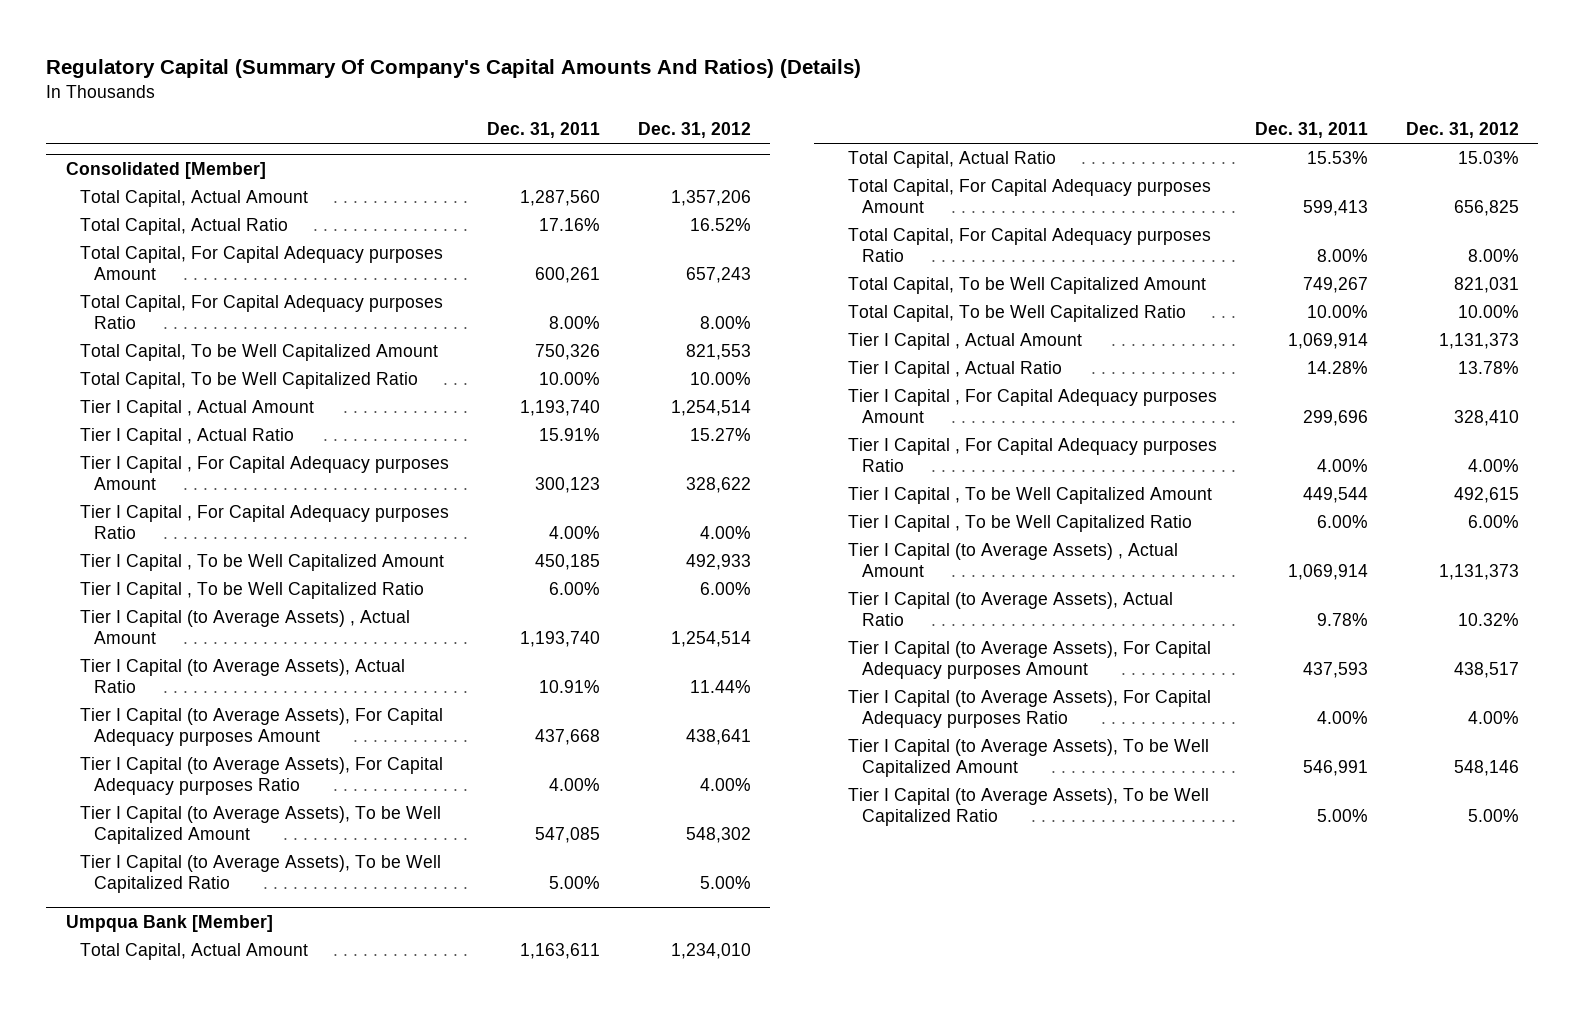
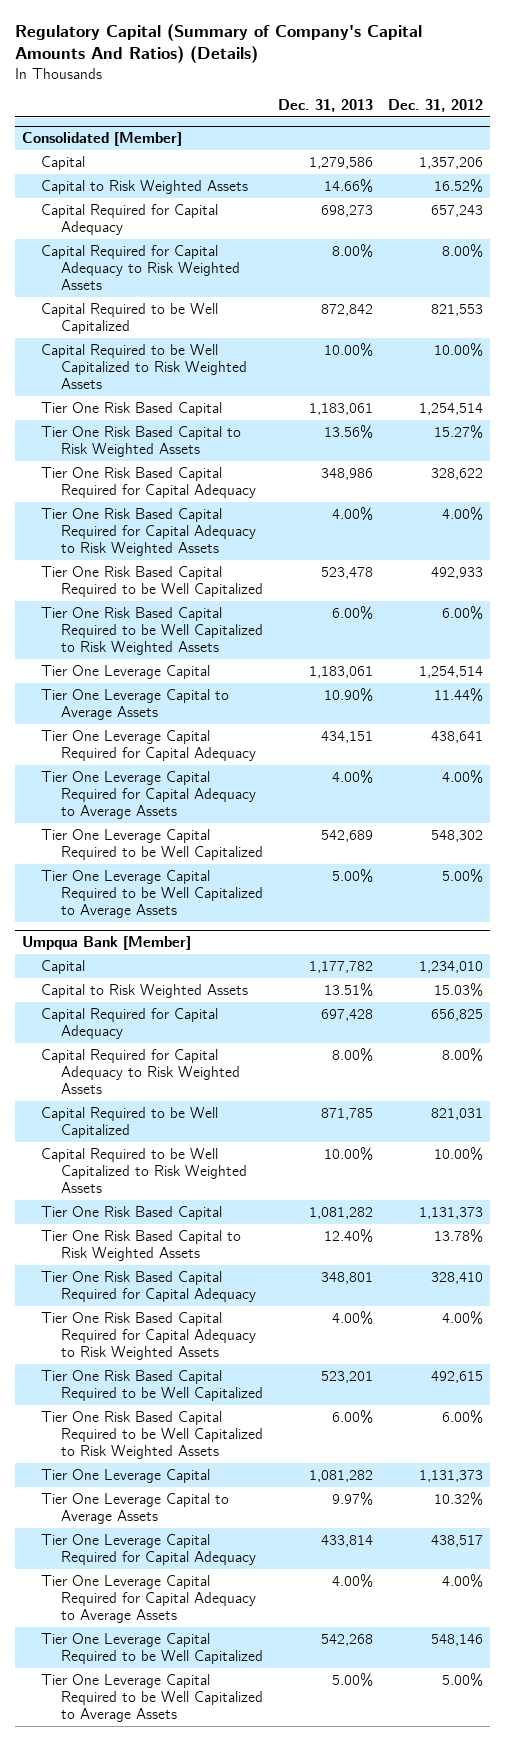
[46,58,862,78] Regulatory Capital (Summary Of Company's Capital Amounts And Ratios) (Details) -> [14,23,422,64] Regulatory Capital (Summary of Company's Capital Amounts And Ratios) (Details)
[487,122,601,139] Dec. 31, 2011 -> none
none -> [277,98,373,112] Dec. 31, 2013
[79,190,308,208] Total Capital, Actual Amount -> [41,155,86,170] Capital
[79,218,288,236] Total Capital, Actual Ratio -> [41,179,249,194] Capital to Risk Weighted Assets
[79,246,443,281] Total Capital, For Capital Adequacy purposes Amount -> [41,203,219,235] Capital Required for Capital Adequacy
[79,295,443,330] Total Capital, For Capital Adequacy purposes Ratio -> [41,244,240,290] Capital Required for Capital Adequacy to Risk Weighted Assets
[79,344,438,362] Total Capital, To be Well Capitalized Amount -> [41,302,219,334] Capital Required to be Well Capitalized
[79,372,418,390] Total Capital, To be Well Capitalized Ratio -> [41,343,247,389] Capital Required to be Well Capitalized to Risk Weighted Assets
[79,400,314,418] Tier I Capital , Actual Amount -> [41,401,223,416] Tier One Risk Based Capital
[79,428,294,446] Tier I Capital , Actual Ratio -> [41,425,242,457] Tier One Risk Based Capital to Risk Weighted Assets
[79,456,449,491] Tier I Capital , For Capital Adequacy purposes Amount -> [41,466,256,498] Tier One Risk Based Capital Required for Capital Adequacy
[79,505,449,540] Tier I Capital , For Capital Adequacy purposes Ratio -> [41,507,256,556] Tier One Risk Based Capital Required for Capital Adequacy to Risk Weighted Assets
[79,554,444,572] Tier I Capital , To be Well Capitalized Amount -> [41,565,263,597] Tier One Risk Based Capital Required to be Well Capitalized
[79,582,424,600] Tier I Capital , To be Well Capitalized Ratio -> [41,606,263,655] Tier One Risk Based Capital Required to be Well Capitalized to Risk Weighted Assets
[79,610,410,645] Tier I Capital (to Average Assets) , Actual Amount -> [41,664,211,679] Tier One Leverage Capital
[79,659,405,694] Tier I Capital (to Average Assets), Actual Ratio -> [41,688,230,720] Tier One Leverage Capital to Average Assets
[79,708,443,747] Tier I Capital (to Average Assets), For Capital Adequacy purposes Amount -> [41,729,256,761] Tier One Leverage Capital Required for Capital Adequacy
[79,757,443,796] Tier I Capital (to Average Assets), For Capital Adequacy purposes Ratio -> [41,770,256,819] Tier One Leverage Capital Required for Capital Adequacy to Average Assets
[79,806,441,845] Tier I Capital (to Average Assets), To be Well Capitalized Amount -> [41,828,263,860] Tier One Leverage Capital Required to be Well Capitalized
[79,855,441,894] Tier I Capital (to Average Assets), To be Well Capitalized Ratio -> [41,869,263,918] Tier One Leverage Capital Required to be Well Capitalized to Average Assets
[79,943,308,961] Total Capital, Actual Amount -> [41,959,86,974] Capital
[847,151,1056,169] Total Capital, Actual Ratio -> [41,983,249,998] Capital to Risk Weighted Assets
[847,179,1211,214] Total Capital, For Capital Adequacy purposes Amount -> [41,1007,219,1039] Capital Required for Capital Adequacy
[847,228,1211,263] Total Capital, For Capital Adequacy purposes Ratio -> [41,1048,240,1094] Capital Required for Capital Adequacy to Risk Weighted Assets
[847,277,1206,295] Total Capital, To be Well Capitalized Amount -> [41,1106,219,1138] Capital Required to be Well Capitalized
[847,305,1186,323] Total Capital, To be Well Capitalized Ratio -> [41,1147,247,1193] Capital Required to be Well Capitalized to Risk Weighted Assets
[847,333,1082,351] Tier I Capital , Actual Amount -> [41,1205,223,1220] Tier One Risk Based Capital
[847,361,1062,379] Tier I Capital , Actual Ratio -> [41,1229,242,1261] Tier One Risk Based Capital to Risk Weighted Assets
[847,389,1217,424] Tier I Capital , For Capital Adequacy purposes Amount -> [41,1270,256,1302] Tier One Risk Based Capital Required for Capital Adequacy
[847,438,1217,473] Tier I Capital , For Capital Adequacy purposes Ratio -> [41,1311,256,1360] Tier One Risk Based Capital Required for Capital Adequacy to Risk Weighted Assets
[847,487,1212,505] Tier I Capital , To be Well Capitalized Amount -> [41,1369,263,1401] Tier One Risk Based Capital Required to be Well Capitalized
[847,515,1192,533] Tier I Capital , To be Well Capitalized Ratio -> [41,1410,263,1459] Tier One Risk Based Capital Required to be Well Capitalized to Risk Weighted Assets
[847,543,1178,578] Tier I Capital (to Average Assets) , Actual Amount -> [41,1468,211,1483] Tier One Leverage Capital
[847,592,1173,627] Tier I Capital (to Average Assets), Actual Ratio -> [41,1492,230,1524] Tier One Leverage Capital to Average Assets
[847,641,1211,680] Tier I Capital (to Average Assets), For Capital Adequacy purposes Amount -> [41,1533,256,1565] Tier One Leverage Capital Required for Capital Adequacy
[847,690,1211,729] Tier I Capital (to Average Assets), For Capital Adequacy purposes Ratio -> [41,1574,256,1623] Tier One Leverage Capital Required for Capital Adequacy to Average Assets
[847,739,1209,778] Tier I Capital (to Average Assets), To be Well Capitalized Amount -> [41,1632,263,1664] Tier One Leverage Capital Required to be Well Capitalized
[847,788,1209,827] Tier I Capital (to Average Assets), To be Well Capitalized Ratio -> [41,1673,263,1722] Tier One Leverage Capital Required to be Well Capitalized to Average Assets

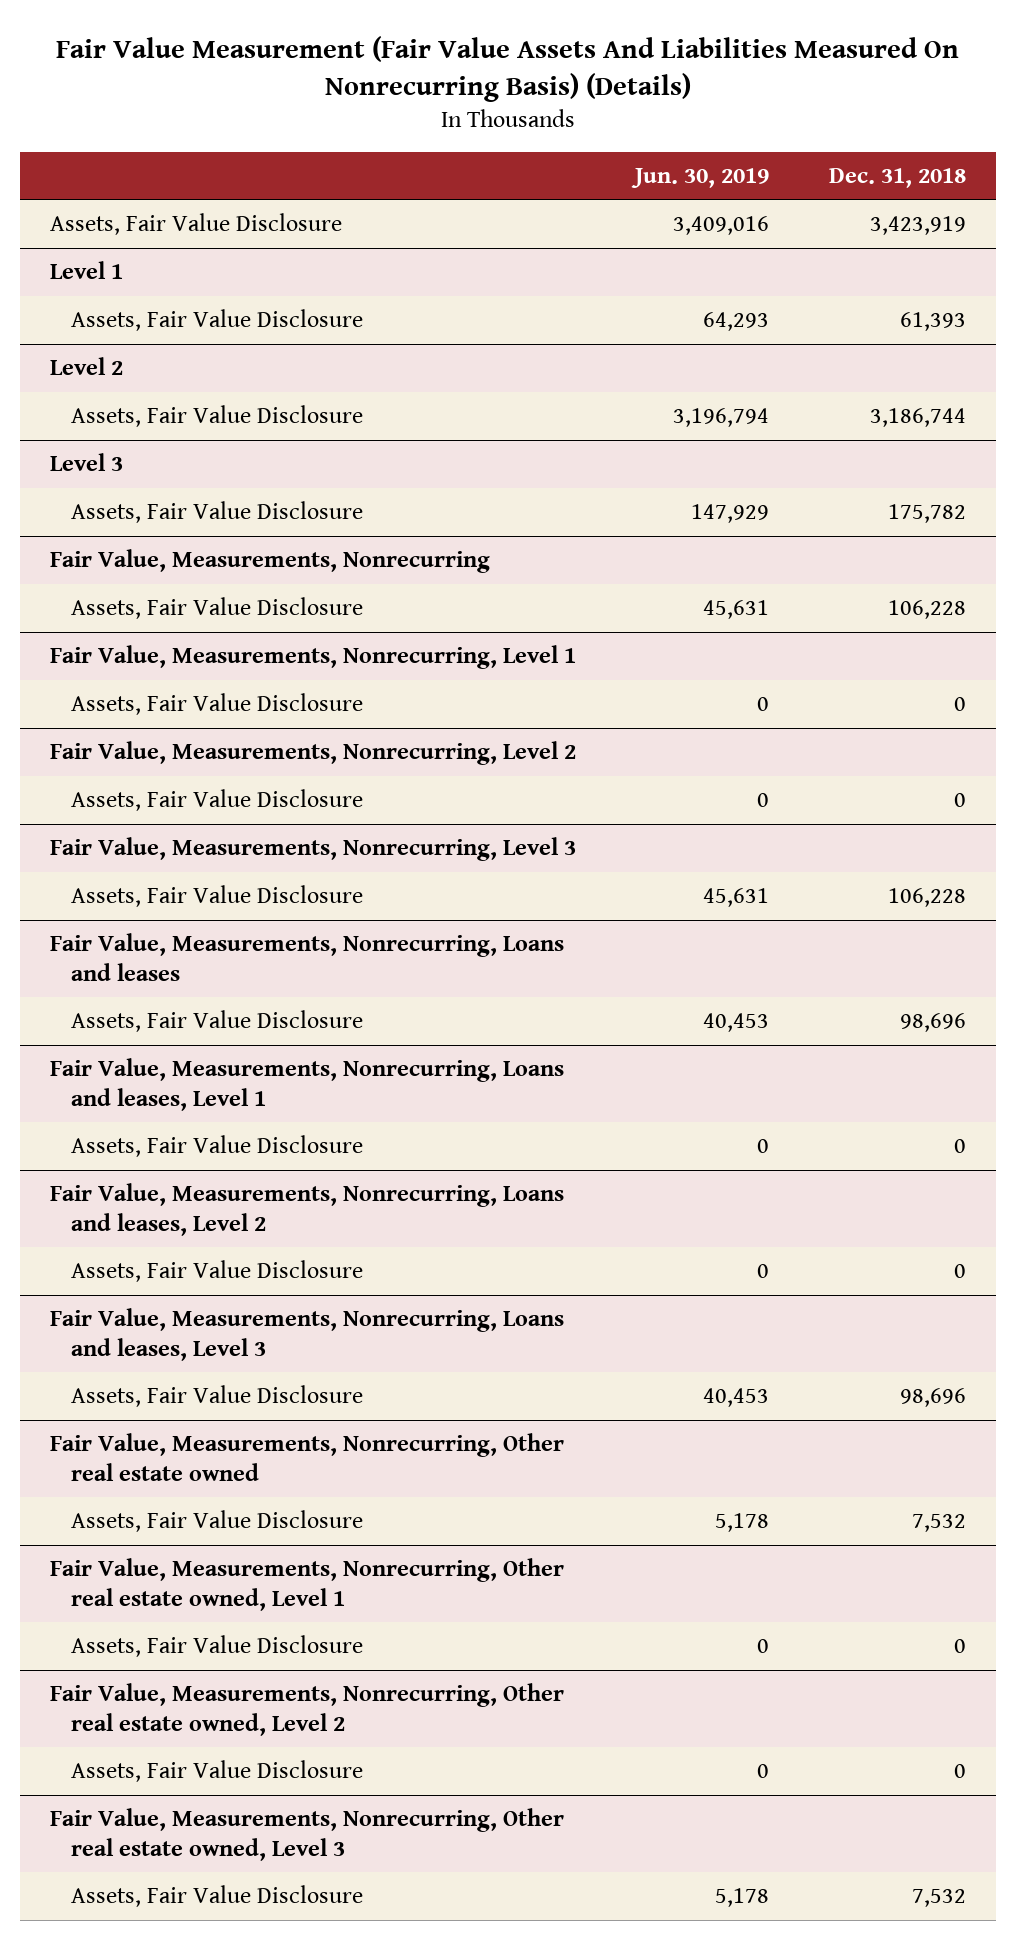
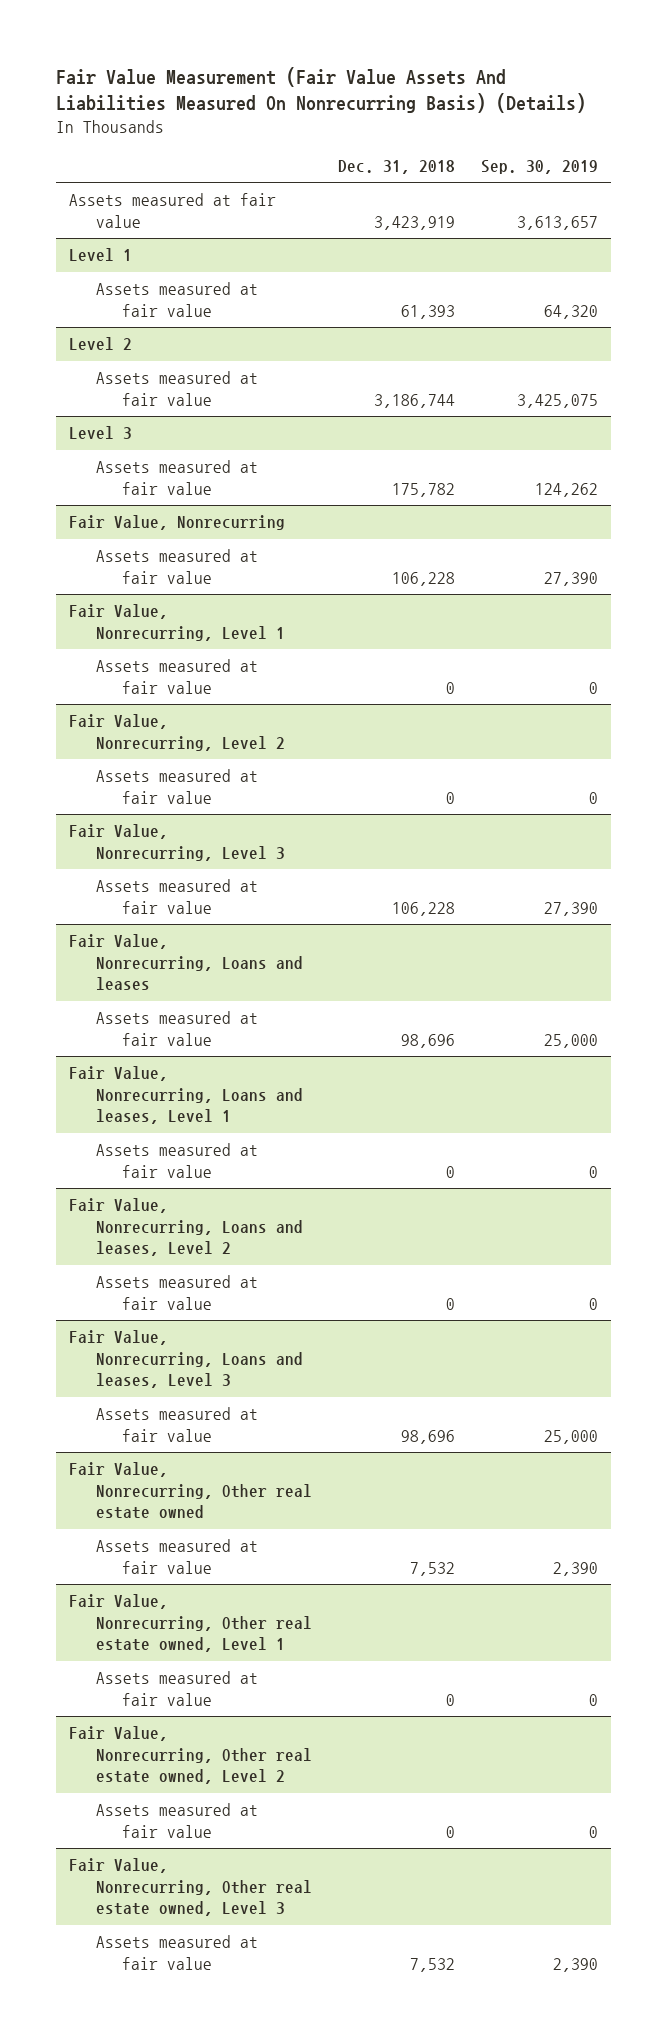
[631,167,770,188] Jun. 30, 2019 -> none
none -> [481,159,599,174] Sep. 30, 2019
[50,213,343,236] Assets, Fair Value Disclosure -> [69,193,277,228] Assets measured at fair value
[71,309,364,332] Assets, Fair Value Disclosure -> [95,282,258,317] Assets measured at fair value
[71,405,364,428] Assets, Fair Value Disclosure -> [95,371,258,406] Assets measured at fair value
[71,501,364,524] Assets, Fair Value Disclosure -> [95,460,258,495] Assets measured at fair value
[50,549,491,574] Fair Value, Measurements, Nonrecurring -> [69,515,286,531] Fair Value, Nonrecurring
[71,597,364,620] Assets, Fair Value Disclosure -> [95,549,258,584] Assets measured at fair value
[50,645,577,670] Fair Value, Measurements, Nonrecurring, Level 1 -> [69,604,285,641] Fair Value, Nonrecurring, Level 1
[71,693,364,716] Assets, Fair Value Disclosure -> [95,659,258,694] Assets measured at fair value
[50,741,577,766] Fair Value, Measurements, Nonrecurring, Level 2 -> [69,714,285,751] Fair Value, Nonrecurring, Level 2
[71,789,364,812] Assets, Fair Value Disclosure -> [95,769,258,804] Assets measured at fair value
[50,837,577,862] Fair Value, Measurements, Nonrecurring, Level 3 -> [69,824,285,861] Fair Value, Nonrecurring, Level 3
[71,885,364,908] Assets, Fair Value Disclosure -> [95,879,258,914] Assets measured at fair value
[50,933,565,981] Fair Value, Measurements, Nonrecurring, Loans and leases -> [69,934,303,991] Fair Value, Nonrecurring, Loans and leases
[71,1010,364,1033] Assets, Fair Value Disclosure -> [95,1011,258,1046] Assets measured at fair value
[50,1058,565,1111] Fair Value, Measurements, Nonrecurring, Loans and leases, Level 1 -> [69,1066,303,1125] Fair Value, Nonrecurring, Loans and leases, Level 1
[71,1135,364,1158] Assets, Fair Value Disclosure -> [95,1143,258,1178] Assets measured at fair value
[50,1183,565,1236] Fair Value, Measurements, Nonrecurring, Loans and leases, Level 2 -> [69,1198,303,1257] Fair Value, Nonrecurring, Loans and leases, Level 2
[71,1260,364,1283] Assets, Fair Value Disclosure -> [95,1275,258,1310] Assets measured at fair value
[50,1308,565,1361] Fair Value, Measurements, Nonrecurring, Loans and leases, Level 3 -> [69,1330,303,1389] Fair Value, Nonrecurring, Loans and leases, Level 3
[71,1385,364,1408] Assets, Fair Value Disclosure -> [95,1407,258,1442] Assets measured at fair value
[50,1433,565,1481] Fair Value, Measurements, Nonrecurring, Other real estate owned -> [69,1462,312,1520] Fair Value, Nonrecurring, Other real estate owned
[71,1510,364,1533] Assets, Fair Value Disclosure -> [95,1539,258,1574] Assets measured at fair value
[50,1558,565,1611] Fair Value, Measurements, Nonrecurring, Other real estate owned, Level 1 -> [69,1594,312,1653] Fair Value, Nonrecurring, Other real estate owned, Level 1
[71,1635,364,1658] Assets, Fair Value Disclosure -> [95,1671,258,1706] Assets measured at fair value
[50,1683,565,1736] Fair Value, Measurements, Nonrecurring, Other real estate owned, Level 2 -> [69,1726,312,1785] Fair Value, Nonrecurring, Other real estate owned, Level 2
[71,1760,364,1783] Assets, Fair Value Disclosure -> [95,1803,258,1838] Assets measured at fair value
[50,1808,565,1861] Fair Value, Measurements, Nonrecurring, Other real estate owned, Level 3 -> [69,1858,312,1917] Fair Value, Nonrecurring, Other real estate owned, Level 3
[71,1885,364,1908] Assets, Fair Value Disclosure -> [95,1935,258,1970] Assets measured at fair value

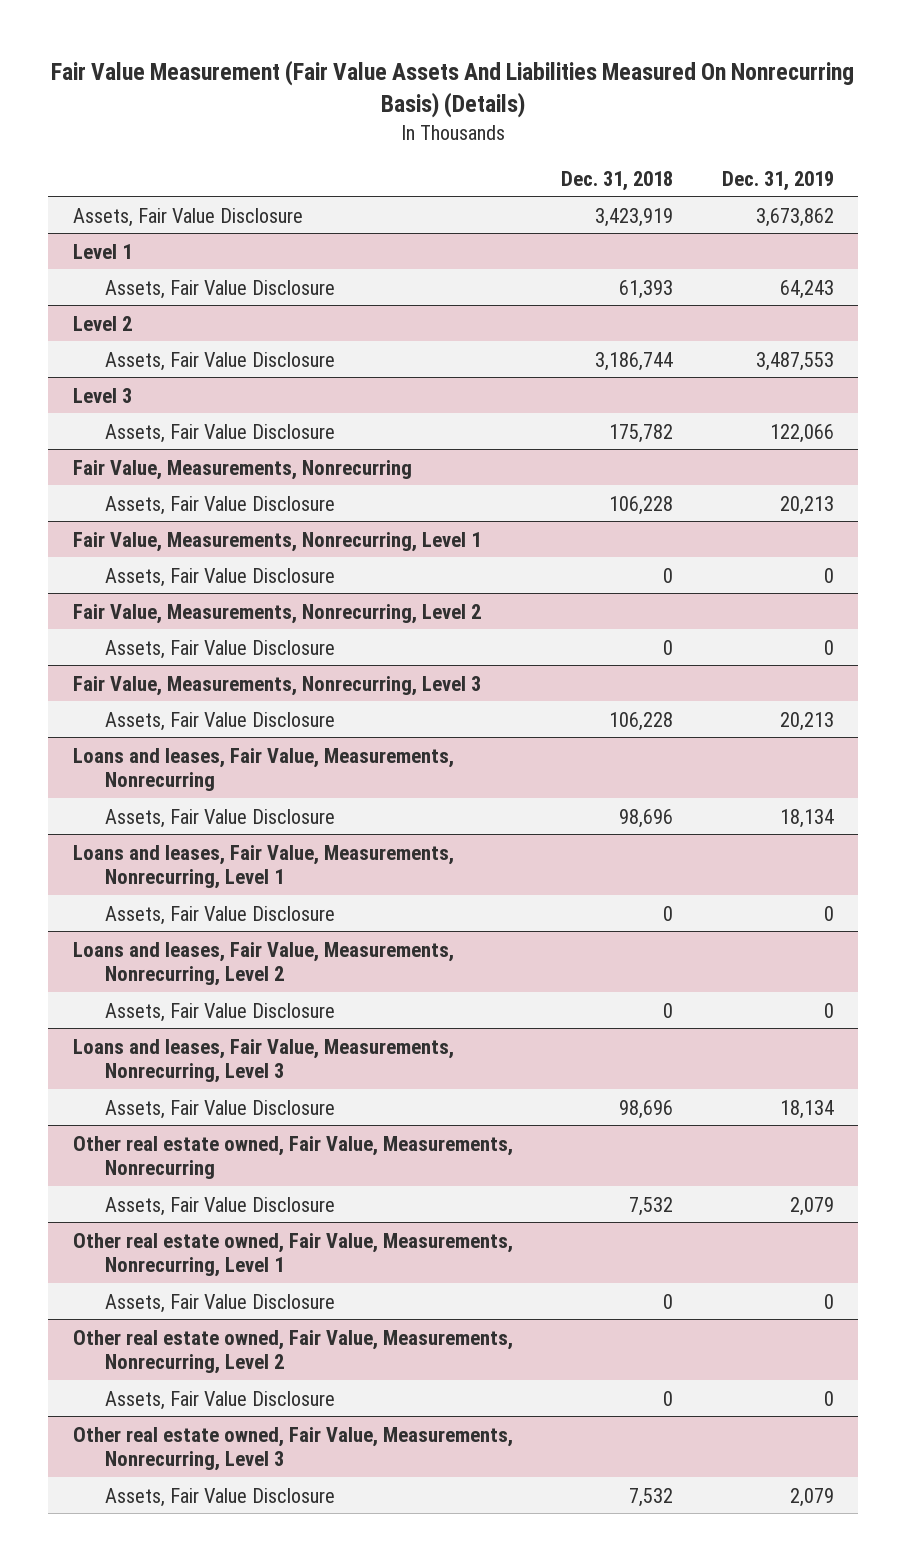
[481,159,599,174] Sep. 30, 2019 -> none
none -> [722,170,835,191] Dec. 31, 2019
[69,193,277,228] Assets measured at fair value -> [72,207,303,227] Assets, Fair Value Disclosure
[95,282,258,317] Assets measured at fair value -> [104,279,335,299] Assets, Fair Value Disclosure
[95,371,258,406] Assets measured at fair value -> [104,351,335,371] Assets, Fair Value Disclosure
[95,460,258,495] Assets measured at fair value -> [104,423,335,443] Assets, Fair Value Disclosure
[69,515,286,531] Fair Value, Nonrecurring -> [72,459,412,480] Fair Value, Measurements, Nonrecurring
[95,549,258,584] Assets measured at fair value -> [104,495,335,515] Assets, Fair Value Disclosure
[69,604,285,641] Fair Value, Nonrecurring, Level 1 -> [72,531,481,552] Fair Value, Measurements, Nonrecurring, Level 1
[95,659,258,694] Assets measured at fair value -> [104,567,335,587] Assets, Fair Value Disclosure
[69,714,285,751] Fair Value, Nonrecurring, Level 2 -> [72,603,481,624] Fair Value, Measurements, Nonrecurring, Level 2
[95,769,258,804] Assets measured at fair value -> [104,639,335,659] Assets, Fair Value Disclosure
[69,824,285,861] Fair Value, Nonrecurring, Level 3 -> [72,675,481,696] Fair Value, Measurements, Nonrecurring, Level 3
[95,879,258,914] Assets measured at fair value -> [104,711,335,731] Assets, Fair Value Disclosure
[69,934,303,991] Fair Value, Nonrecurring, Loans and leases -> [72,747,454,792] Loans and leases, Fair Value, Measurements, Nonrecurring
[95,1011,258,1046] Assets measured at fair value -> [104,808,335,828] Assets, Fair Value Disclosure
[69,1066,303,1125] Fair Value, Nonrecurring, Loans and leases, Level 1 -> [72,844,454,890] Loans and leases, Fair Value, Measurements, Nonrecurring, Level 1
[95,1143,258,1178] Assets measured at fair value -> [104,905,335,925] Assets, Fair Value Disclosure
[69,1198,303,1257] Fair Value, Nonrecurring, Loans and leases, Level 2 -> [72,941,454,987] Loans and leases, Fair Value, Measurements, Nonrecurring, Level 2
[95,1275,258,1310] Assets measured at fair value -> [104,1002,335,1022] Assets, Fair Value Disclosure
[69,1330,303,1389] Fair Value, Nonrecurring, Loans and leases, Level 3 -> [72,1038,454,1084] Loans and leases, Fair Value, Measurements, Nonrecurring, Level 3
[95,1407,258,1442] Assets measured at fair value -> [104,1099,335,1119] Assets, Fair Value Disclosure
[69,1462,312,1520] Fair Value, Nonrecurring, Other real estate owned -> [72,1135,513,1180] Other real estate owned, Fair Value, Measurements, Nonrecurring
[95,1539,258,1574] Assets measured at fair value -> [104,1196,335,1216] Assets, Fair Value Disclosure
[69,1594,312,1653] Fair Value, Nonrecurring, Other real estate owned, Level 1 -> [72,1232,513,1278] Other real estate owned, Fair Value, Measurements, Nonrecurring, Level 1
[95,1671,258,1706] Assets measured at fair value -> [104,1293,335,1313] Assets, Fair Value Disclosure
[69,1726,312,1785] Fair Value, Nonrecurring, Other real estate owned, Level 2 -> [72,1329,513,1375] Other real estate owned, Fair Value, Measurements, Nonrecurring, Level 2
[95,1803,258,1838] Assets measured at fair value -> [104,1390,335,1410] Assets, Fair Value Disclosure
[69,1858,312,1917] Fair Value, Nonrecurring, Other real estate owned, Level 3 -> [72,1426,513,1472] Other real estate owned, Fair Value, Measurements, Nonrecurring, Level 3
[95,1935,258,1970] Assets measured at fair value -> [104,1487,335,1507] Assets, Fair Value Disclosure

